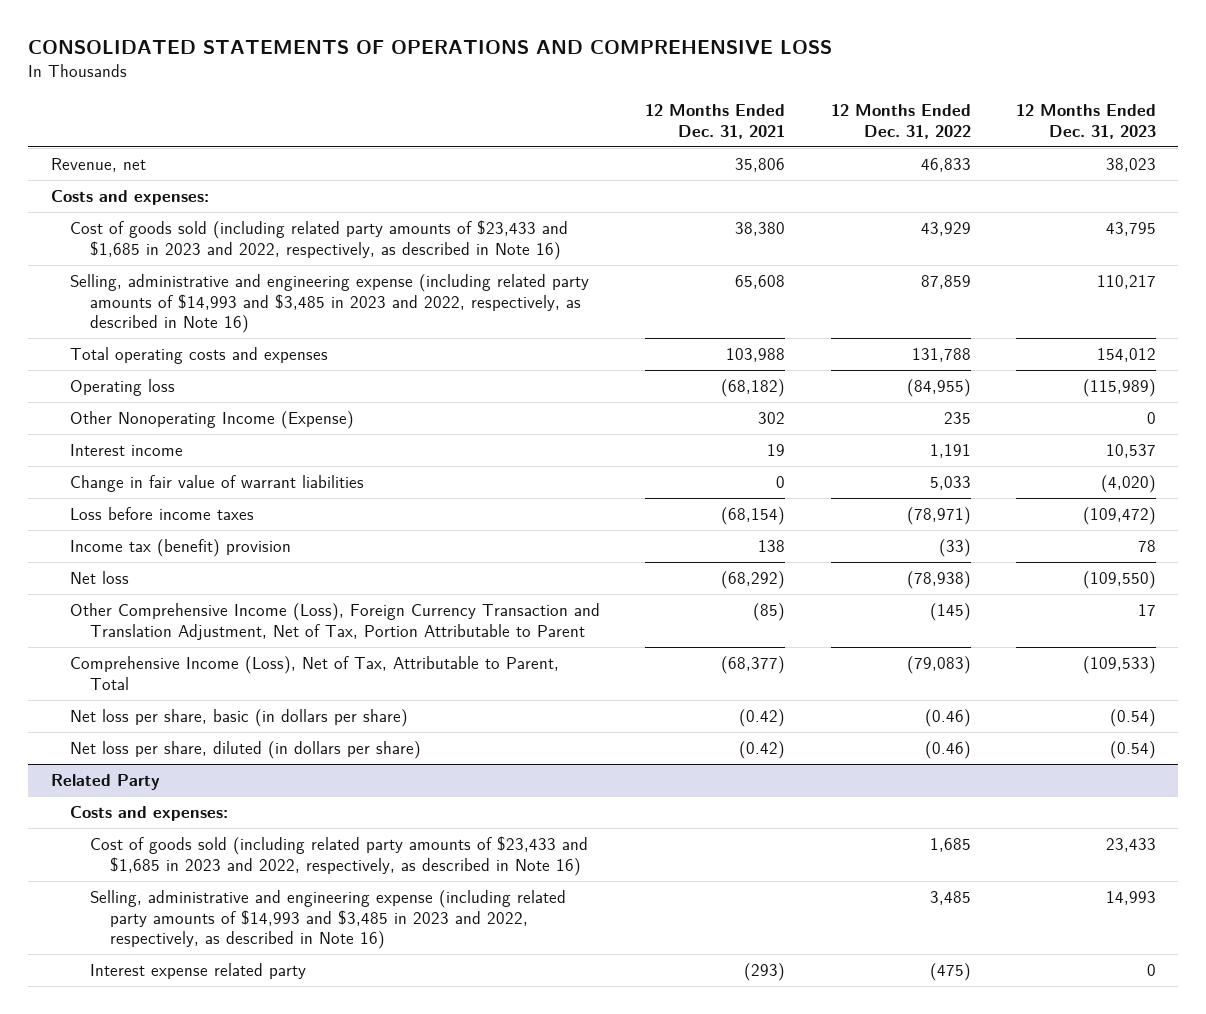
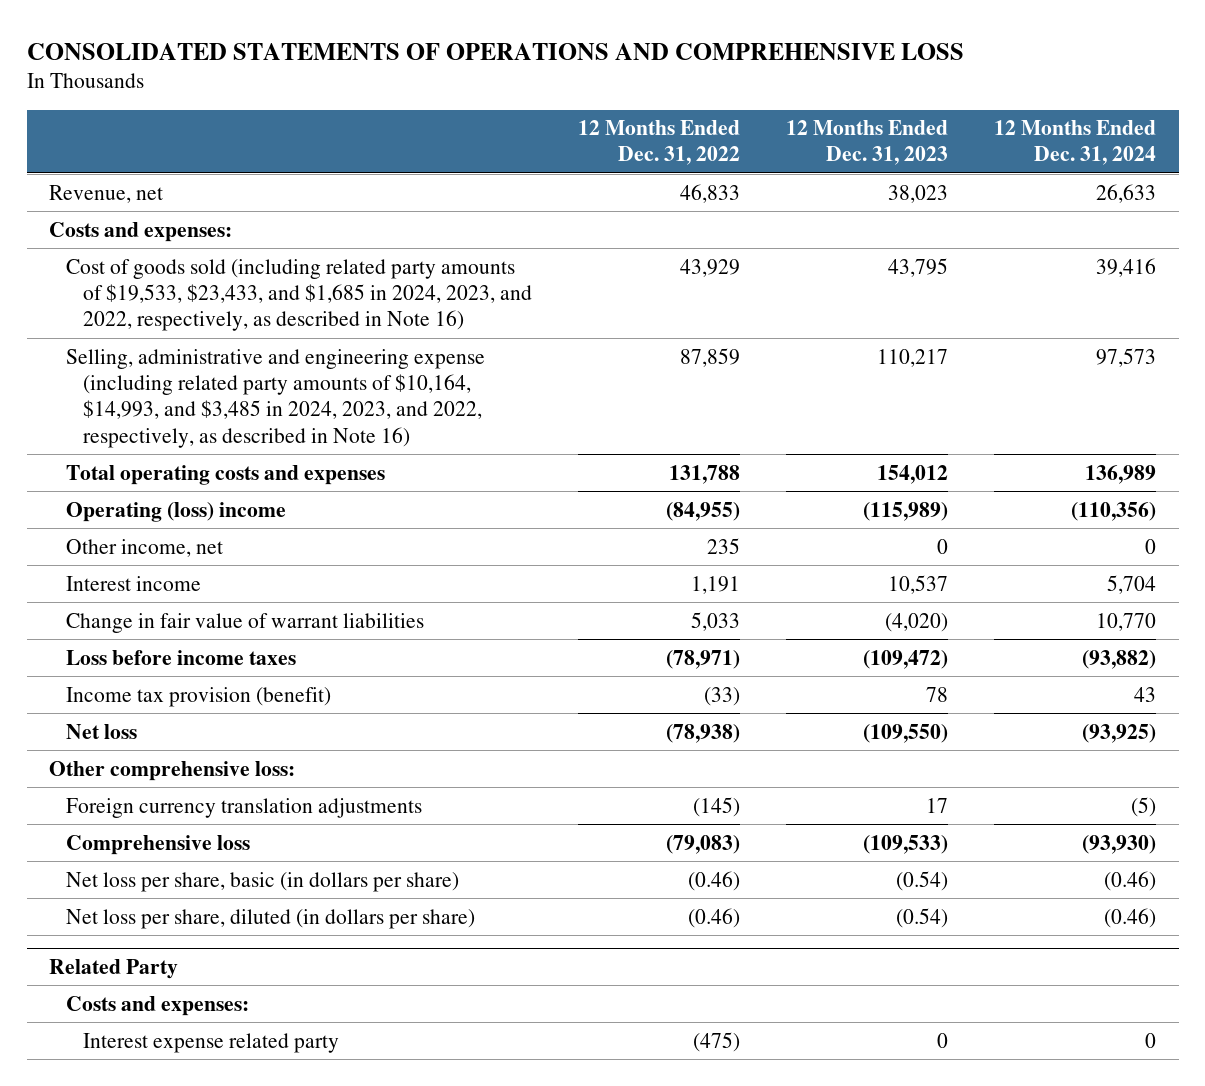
[645,104,786,139] 12 Months Ended Dec. 31, 2021 -> none
none -> [993,120,1156,166] 12 Months Ended Dec. 31, 2024
[70,220,569,260] Cost of goods sold (including related party amounts of $23,433 and $1,685 in 2023 and 2022, respectively, as described in Note 16) -> [66,258,533,332] Cost of goods sold (including related party amounts of $19,533, $23,433, and $1,685 in 2024, 2023, and 2022, respectively, as described in Note 16)
[70,274,590,333] Selling, administrative and engineering expense (including related party amounts of $14,993 and $3,485 in 2023 and 2022, respectively, as described in Note 16) -> [66,348,486,448] Selling, administrative and engineering expense (including related party amounts of $10,164, $14,993, and $3,485 in 2024, 2023, and 2022, respectively, as described in Note 16)
[70,379,176,397] Operating loss -> [66,501,287,522] Operating (loss) income
[70,411,355,430] Other Nonoperating Income (Expense) -> [66,538,224,557] Other income, net
[70,539,292,558] Income tax (benefit) provision -> [66,686,332,707] Income tax provision (benefit)
none -> [49,760,296,781] Other comprehensive loss:
[70,603,601,640] Other Comprehensive Income (Loss), Foreign Currency Transaction and Translation Adjustment, Net of Tax, Portion Attributable to Parent -> [66,797,423,818] Foreign currency translation adjustments
[70,656,560,690] Comprehensive Income (Loss), Net of Tax, Attributable to Parent, Total -> [66,834,251,855] Comprehensive loss
[89,836,588,876] Cost of goods sold (including related party amounts of $23,433 and $1,685 in 2023 and 2022, respectively, as described in Note 16) -> none
[89,890,566,949] Selling, administrative and engineering expense (including related party amounts of $14,993 and $3,485 in 2023 and 2022, respectively, as described in Note 16) -> none

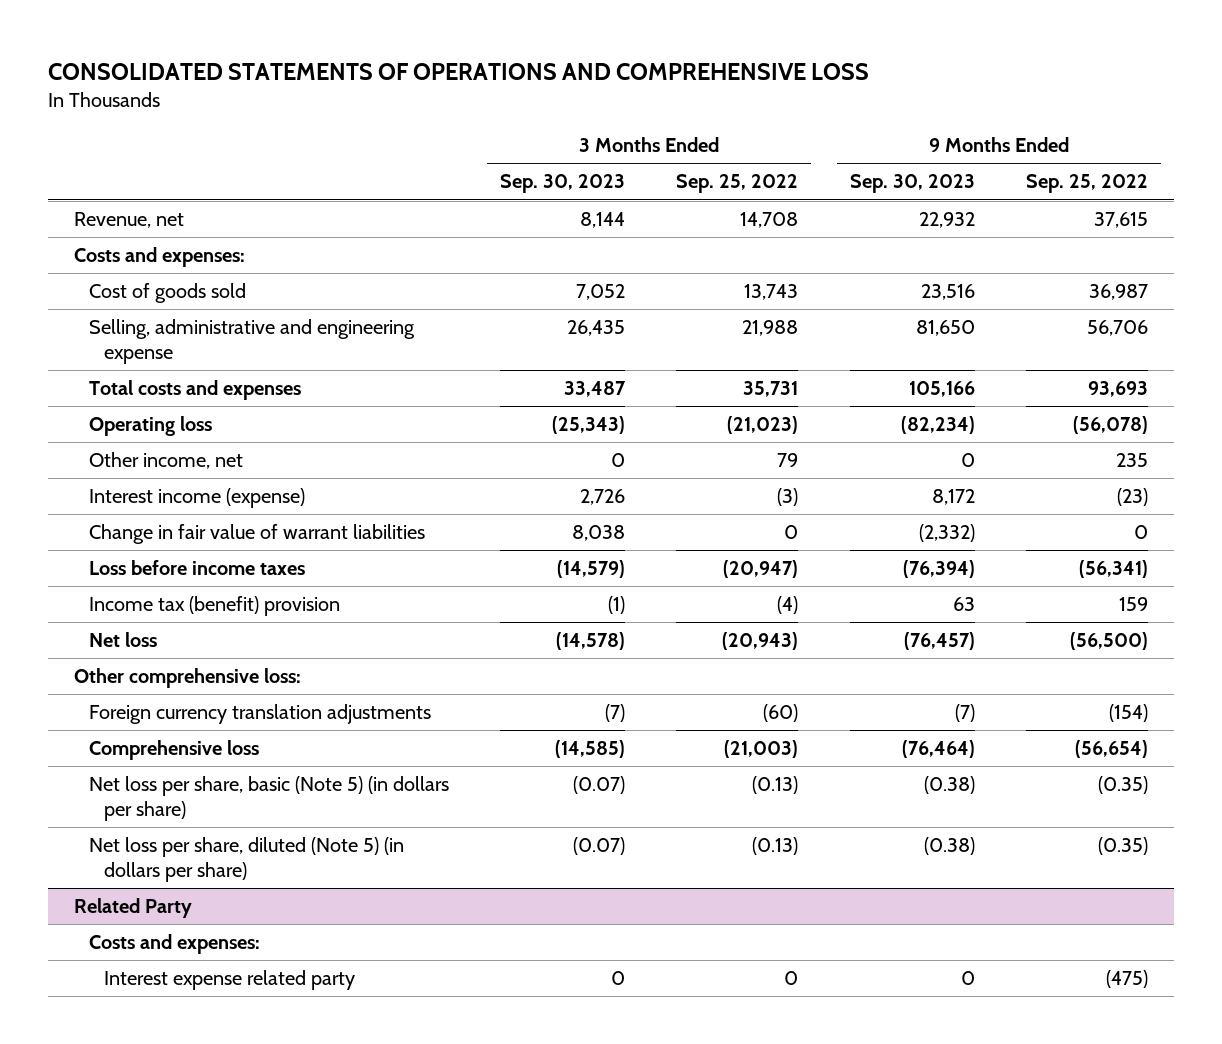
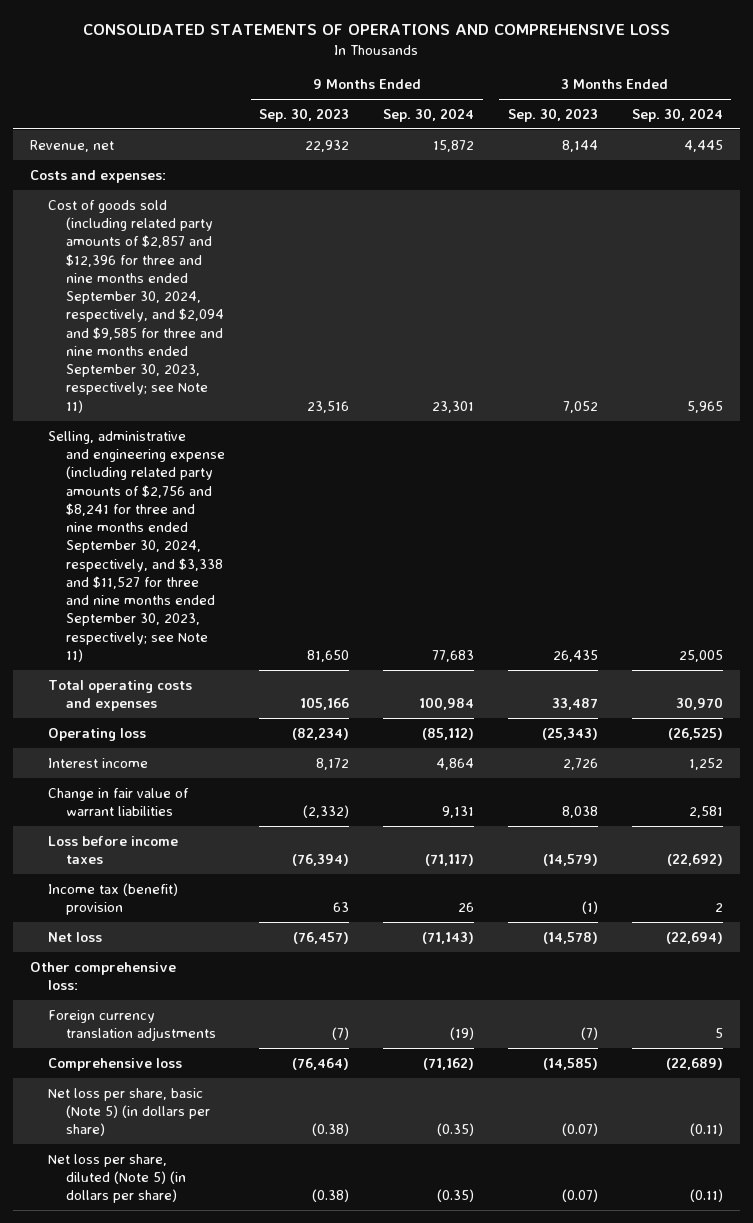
[676,174,799,194] Sep. 25, 2022 -> none
[1026,174,1149,194] Sep. 25, 2022 -> none
none -> [383,108,475,123] Sep. 30, 2024
none -> [631,108,723,123] Sep. 30, 2024
[88,283,246,304] Cost of goods sold -> [48,199,225,413] Cost of goods sold (including related party amounts of $2,857 and $12,396 for three and nine months ended September 30, 2024, respectively, and $2,094 and $9,585 for three and nine months ended September 30, 2023, respectively; see Note 11)
[88,319,415,364] Selling, administrative and engineering expense -> [48,430,226,662] Selling, administrative and engineering expense (including related party amounts of $2,756 and $8,241 for three and nine months ended September 30, 2024, respectively, and $3,338 and $11,527 for three and nine months ended September 30, 2023, respectively; see Note 11)
[88,380,301,401] Total costs and expenses -> [48,679,193,712] Total operating costs and expenses
[88,452,243,470] Other income, net -> none
[88,488,305,509] Interest income (expense) -> [48,757,149,768] Interest income
[73,898,192,919] Related Party -> none
[88,934,260,955] Costs and expenses: -> none
[103,970,355,991] Interest expense related party -> none

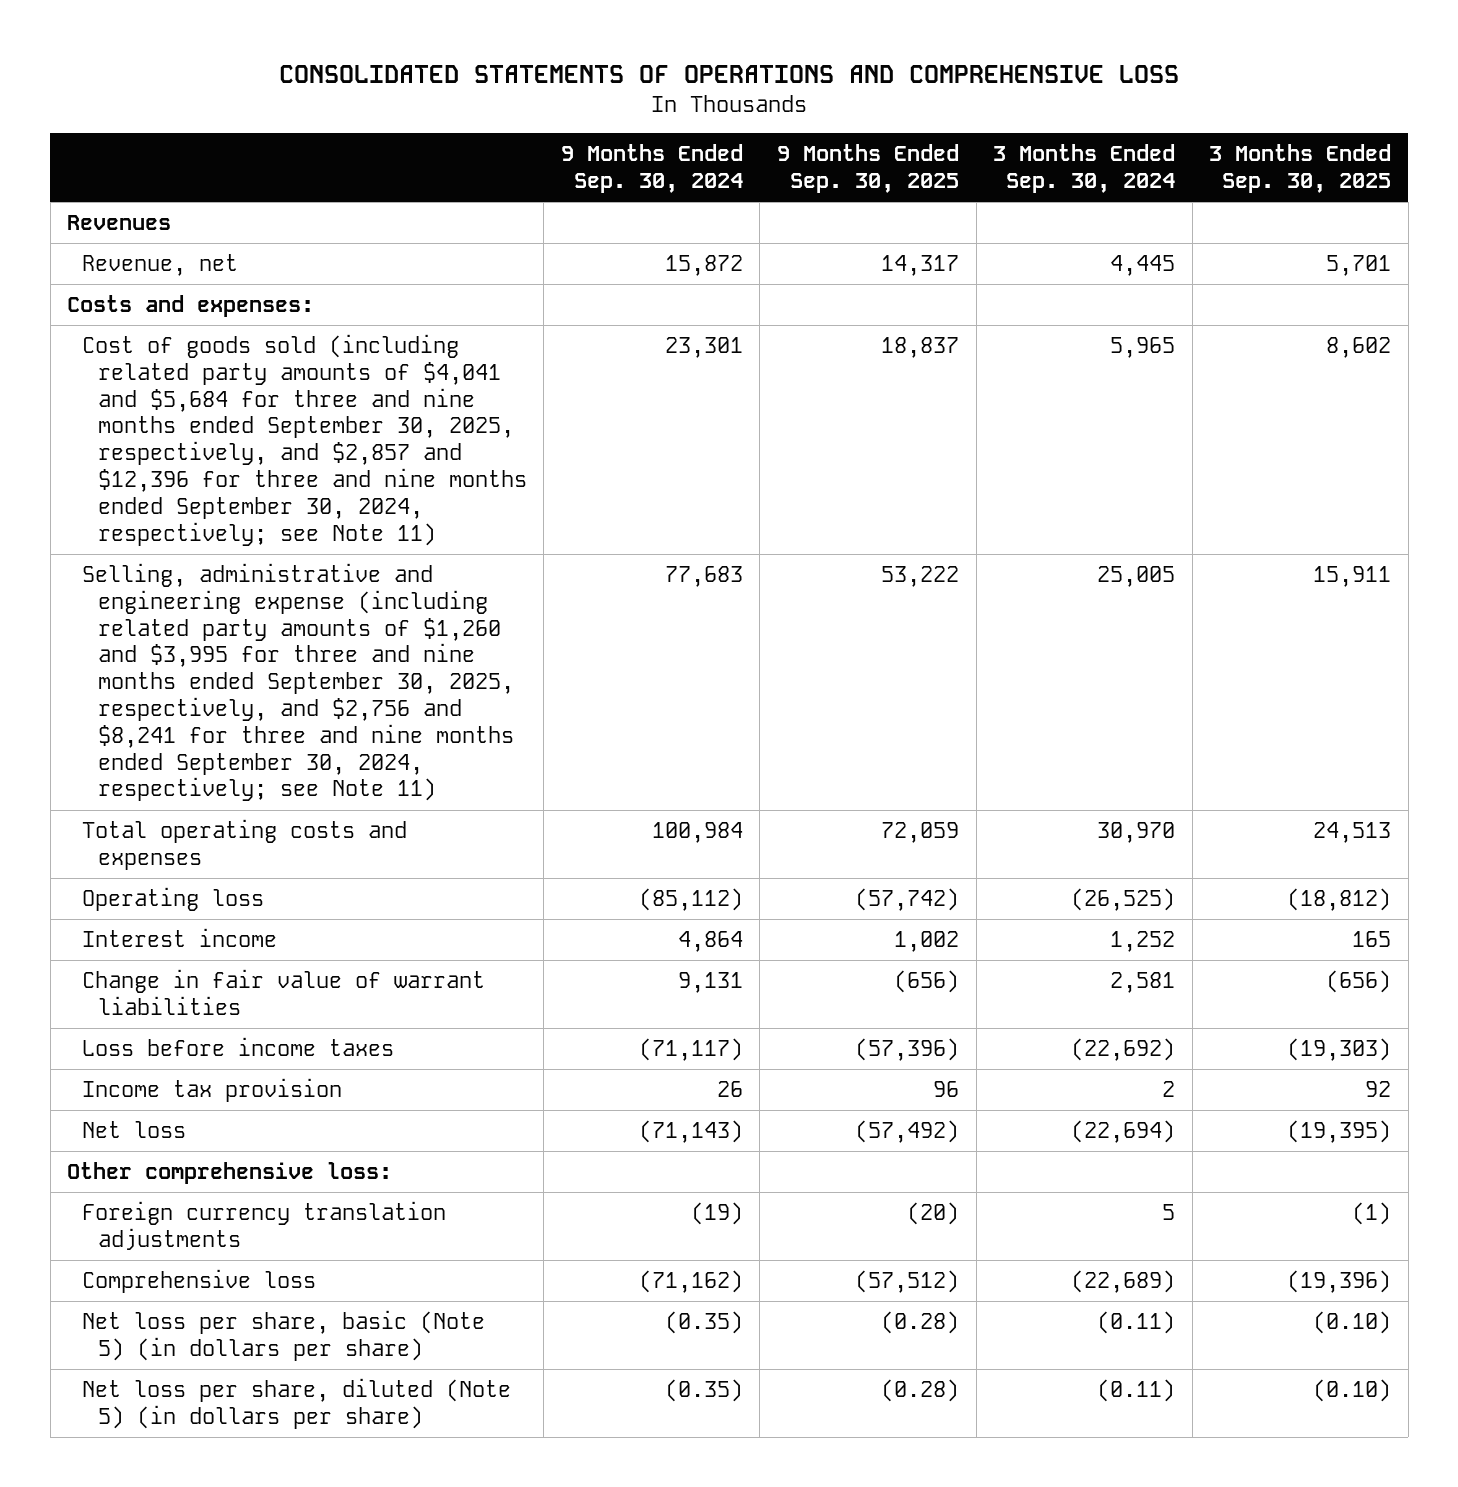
[259,108,350,123] Sep. 30, 2023 -> none
[507,108,598,123] Sep. 30, 2023 -> none
none -> [776,144,959,194] 9 Months Ended Sep. 30, 2025
none -> [1209,144,1392,194] 3 Months Ended Sep. 30, 2025
none -> [67,215,172,231] Revenues
[48,199,225,413] Cost of goods sold (including related party amounts of $2,857 and $12,396 for three and nine months ended September 30, 2024, respectively, and $2,094 and $9,585 for three and nine months ended September 30, 2023, respectively; see Note 11) -> [82,334,527,546] Cost of goods sold (including related party amounts of $4,041 and $5,684 for three and nine months ended September 30, 2025, respectively, and $2,857 and $12,396 for three and nine months ended September 30, 2024, respectively; see Note 11)
[48,430,226,662] Selling, administrative and engineering expense (including related party amounts of $2,756 and $8,241 for three and nine months ended September 30, 2024, respectively, and $3,338 and $11,527 for three and nine months ended September 30, 2023, respectively; see Note 11) -> [82,563,514,802] Selling, administrative and engineering expense (including related party amounts of $1,260 and $3,995 for three and nine months ended September 30, 2025, respectively, and $2,756 and $8,241 for three and nine months ended September 30, 2024, respectively; see Note 11)
[48,882,179,916] Income tax (benefit) provision -> [82,1078,343,1103] Income tax provision

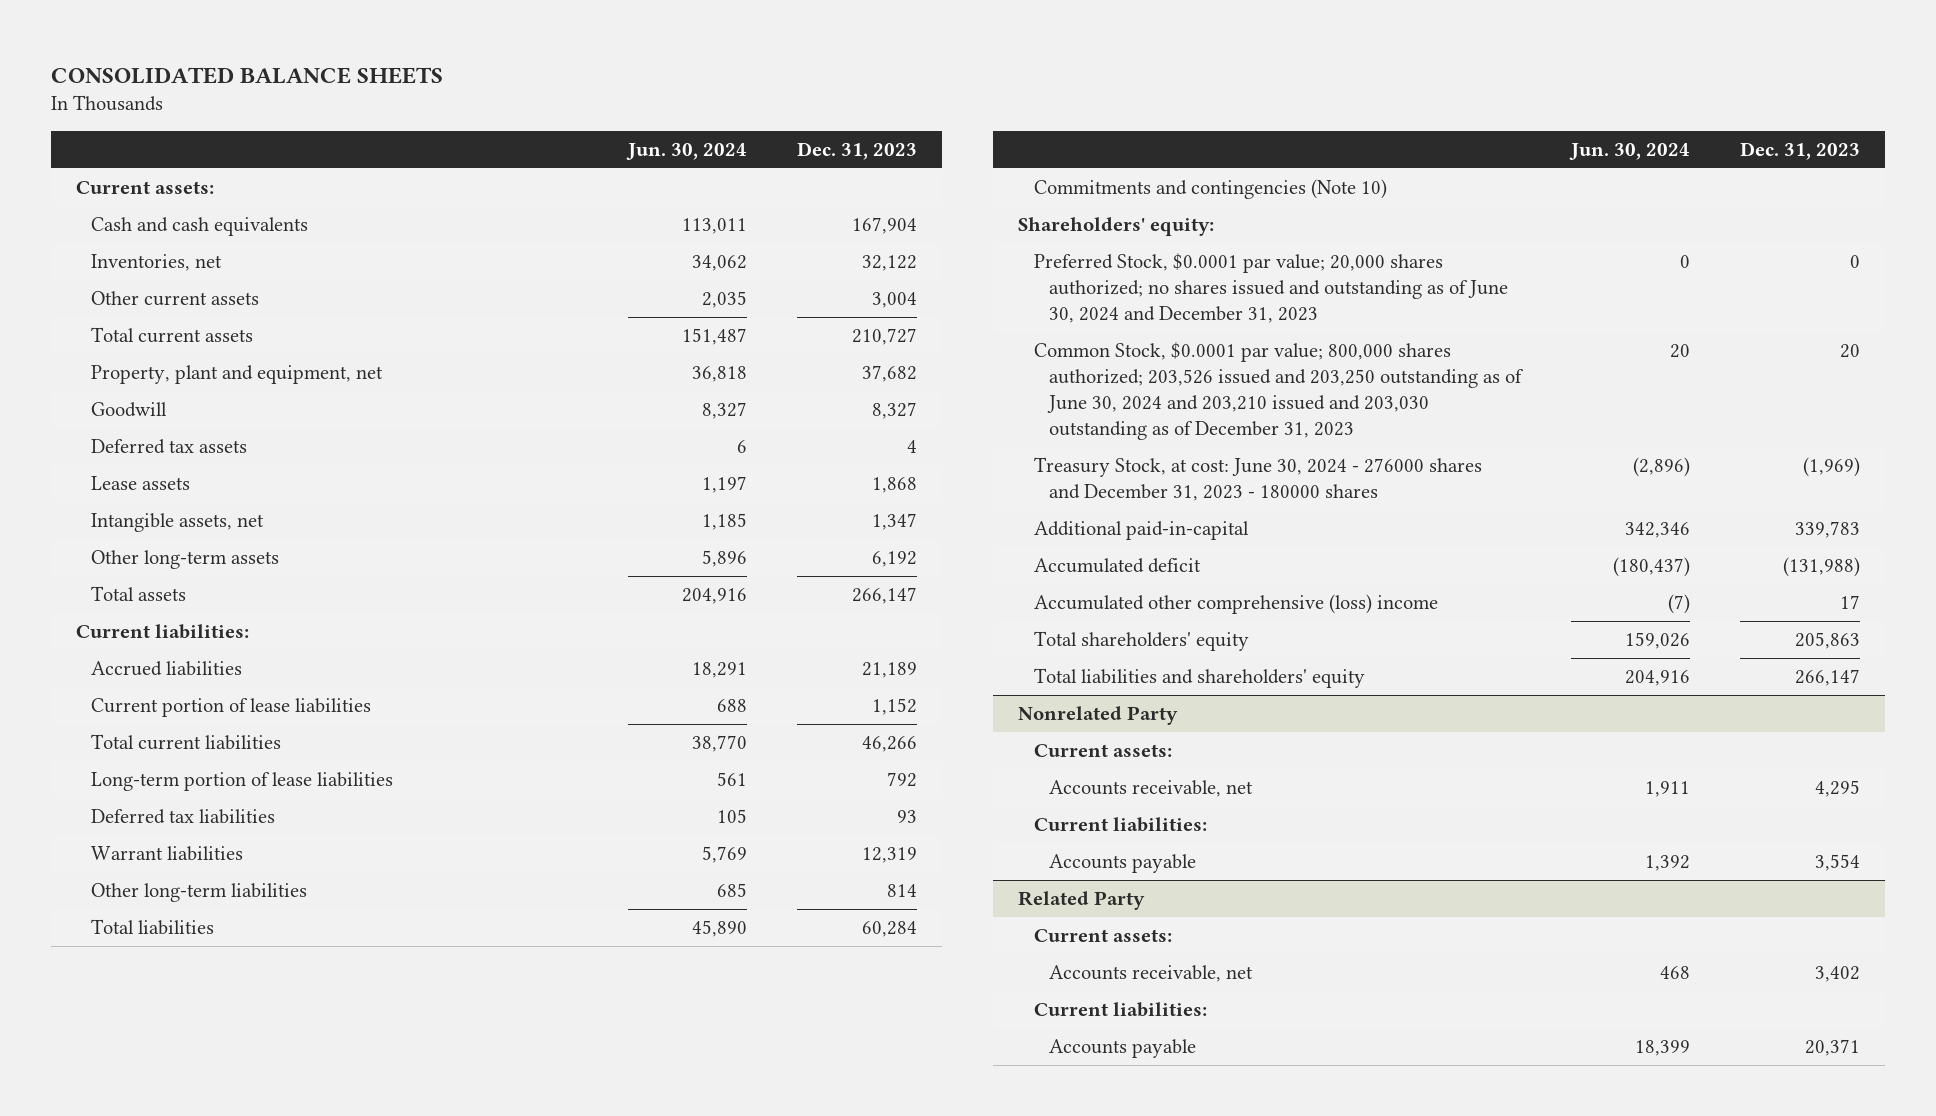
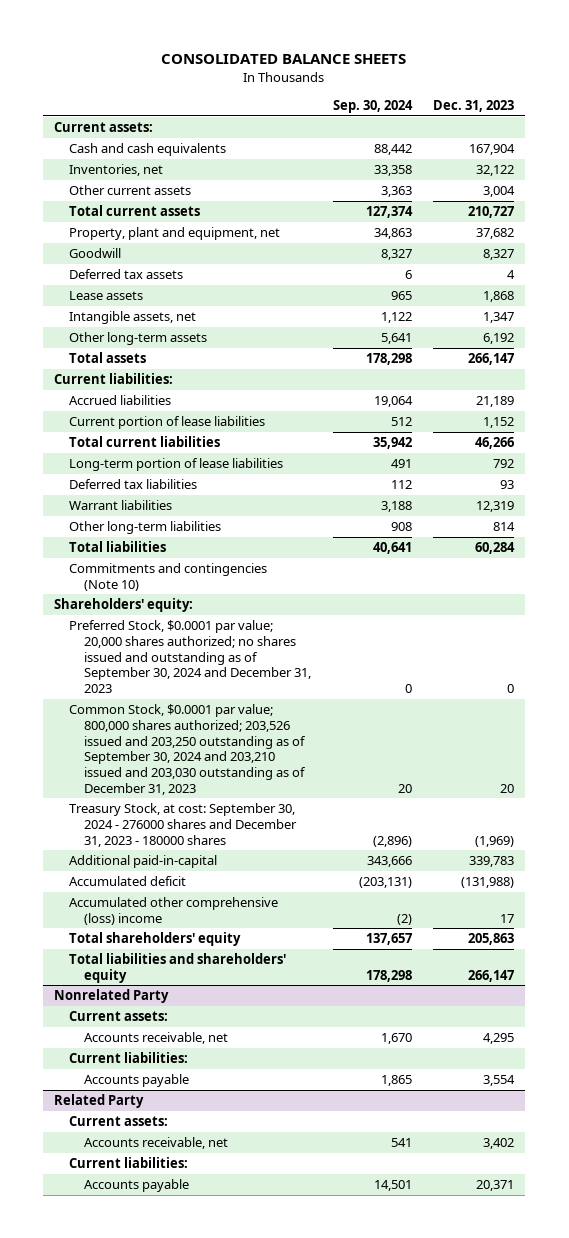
[626,142,748,160] Jun. 30, 2024 -> none
none -> [332,100,413,114] Sep. 30, 2024
[1033,252,1508,324] Preferred Stock, $0.0001 par value; 20,000 shares authorized; no shares issued and outstanding as of June 30, 2024 and December 31, 2023 -> [69,620,312,694] Preferred Stock, $0.0001 par value; 20,000 shares authorized; no shares issued and outstanding as of September 30, 2024 and December 31, 2023
[1033,341,1524,441] Common Stock, $0.0001 par value; 800,000 shares authorized; 203,526 issued and 203,250 outstanding as of June 30, 2024 and 203,210 issued and 203,030 outstanding as of December 31, 2023 -> [69,704,307,795] Common Stock, $0.0001 par value; 800,000 shares authorized; 203,526 issued and 203,250 outstanding as of September 30, 2024 and 203,210 issued and 203,030 outstanding as of December 31, 2023
[1033,456,1482,502] Treasury Stock, at cost: June 30, 2024 - 276000 shares and December 31, 2023 - 180000 shares -> [69,803,298,847] Treasury Stock, at cost: September 30, 2024 - 276000 shares and December 31, 2023 - 180000 shares

